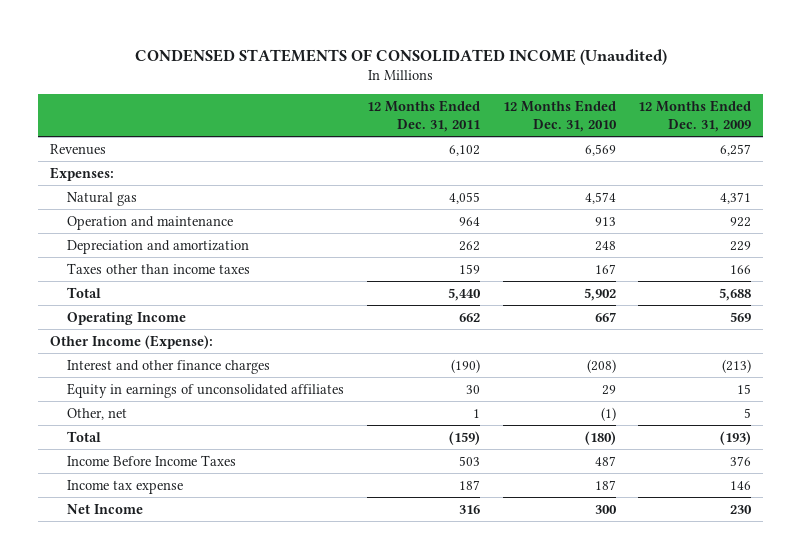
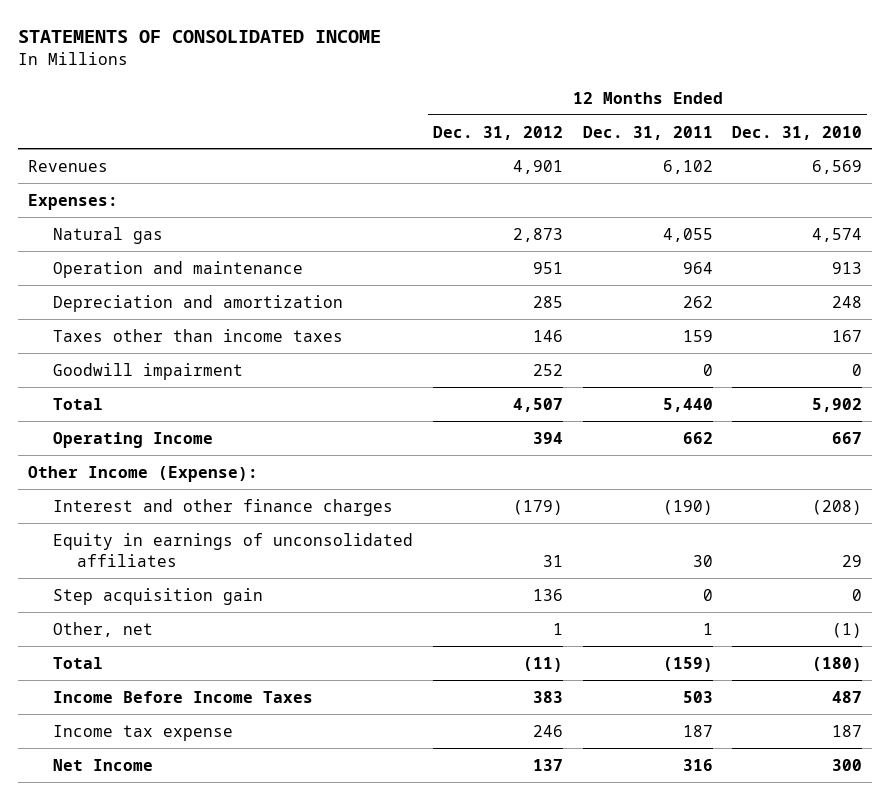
[134,48,667,65] CONDENSED STATEMENTS OF CONSOLIDATED INCOME (Unaudited) -> [18,30,382,44] STATEMENTS OF CONSOLIDATED INCOME
[638,100,752,132] 12 Months Ended Dec. 31, 2009 -> none
none -> [432,125,563,140] Dec. 31, 2012
none -> [52,362,243,380] Goodwill impairment
none -> [52,587,263,605] Step acquisition gain

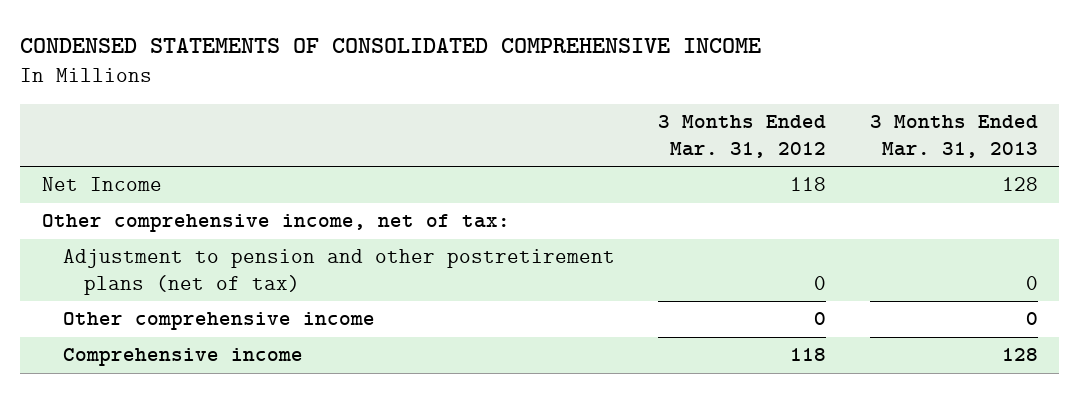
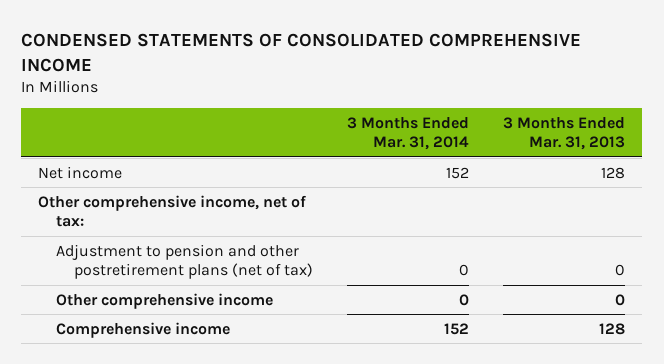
[658,115,827,158] 3 Months Ended Mar. 31, 2012 -> none
none -> [347,116,470,151] 3 Months Ended Mar. 31, 2014
[41,177,162,192] Net Income -> [38,165,123,179] Net income

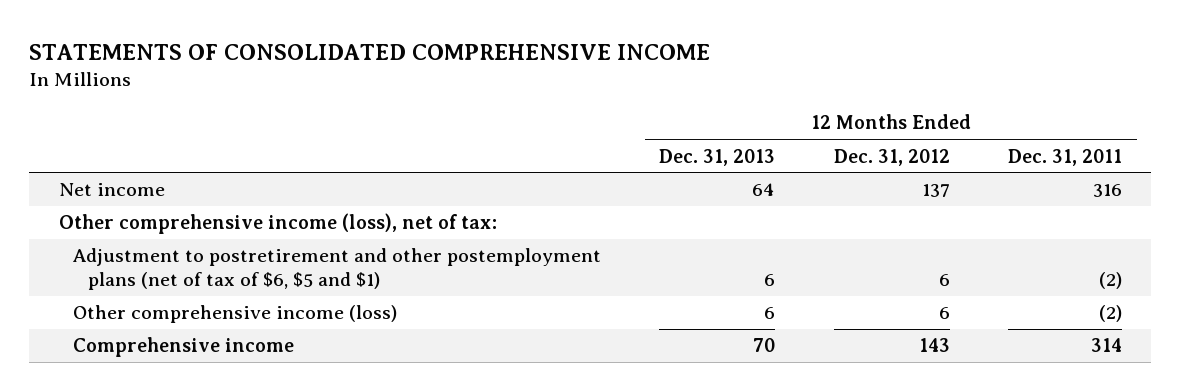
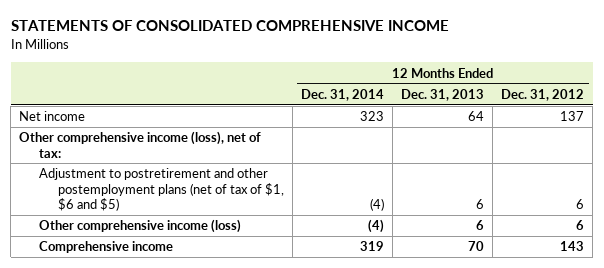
[1008,148,1123,166] Dec. 31, 2011 -> none
none -> [301,88,385,101] Dec. 31, 2014
[73,248,602,291] Adjustment to postretirement and other postemployment plans (net of tax of $6, $5 and $1) -> [38,168,285,211] Adjustment to postretirement and other postemployment plans (net of tax of $1, $6 and $5)

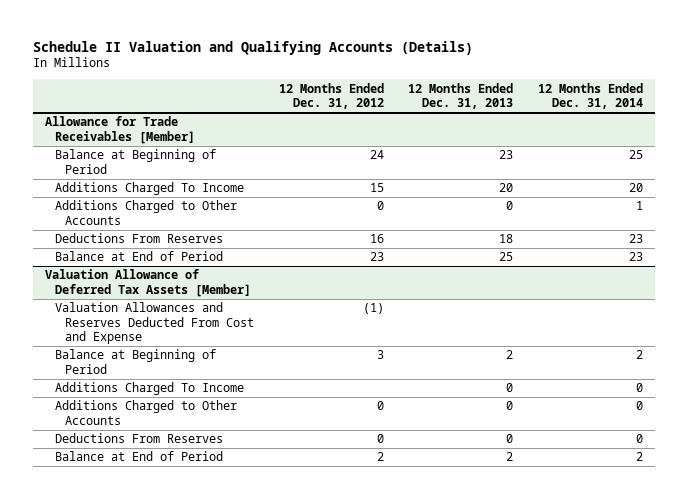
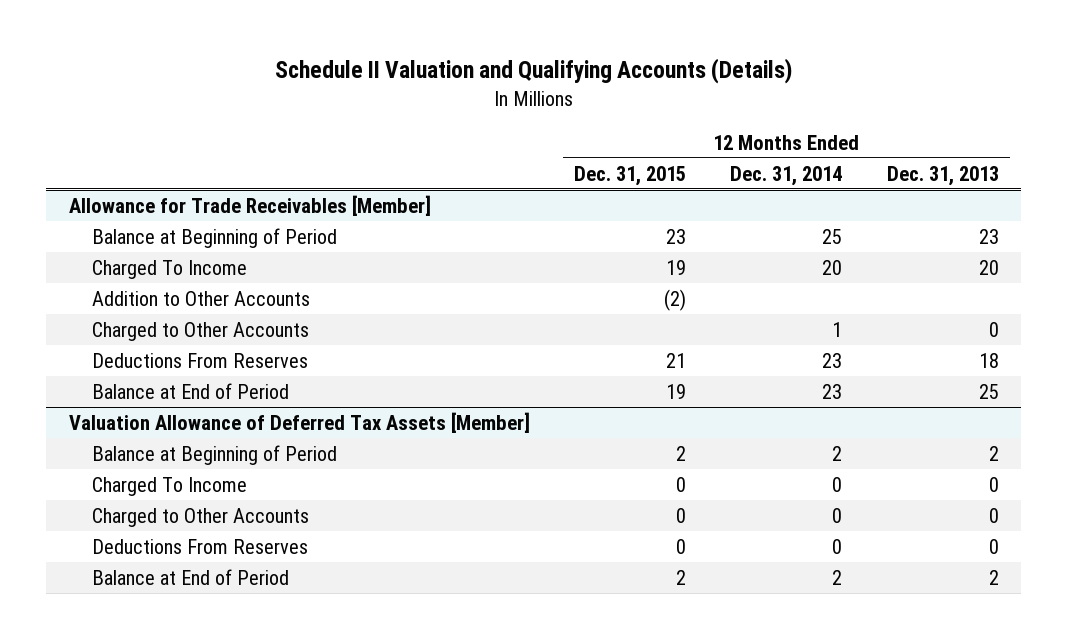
[278,82,384,110] 12 Months Ended Dec. 31, 2012 -> none
none -> [573,165,686,186] Dec. 31, 2015
[55,182,245,196] Additions Charged To Income -> [91,259,247,279] Charged To Income
none -> [91,290,310,306] Addition to Other Accounts
[55,200,238,225] Additions Charged to Other Accounts -> [91,321,309,341] Charged to Other Accounts
[55,302,255,345] Valuation Allowances and Reserves Deducted From Cost and Expense -> none
[55,382,245,396] Additions Charged To Income -> [91,476,247,496] Charged To Income
[55,400,238,425] Additions Charged to Other Accounts -> [91,507,309,527] Charged to Other Accounts

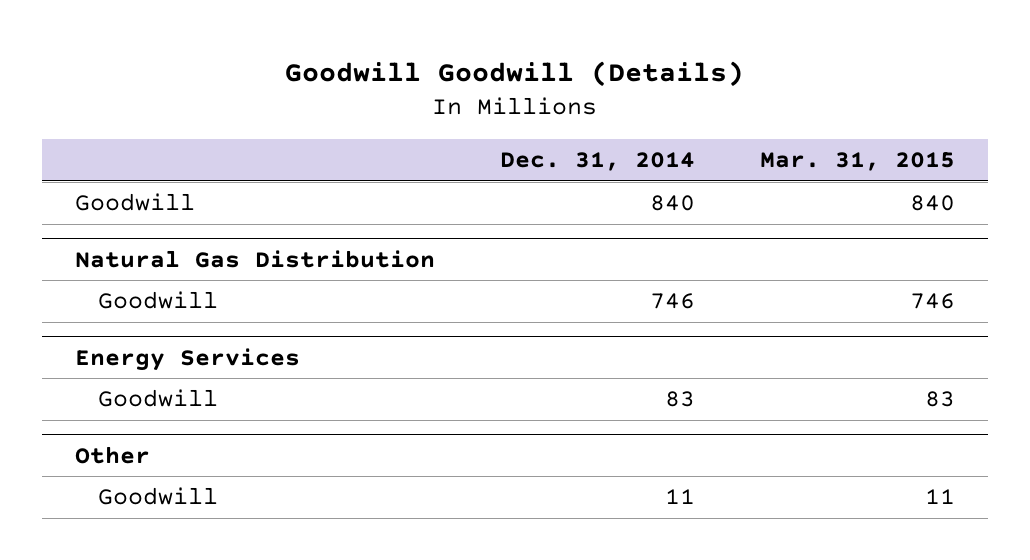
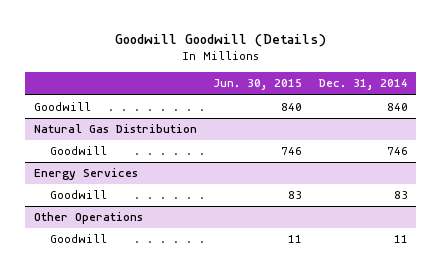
[760,152,956,172] Mar. 31, 2015 -> none
none -> [213,79,303,91] Jun. 30, 2015
[74,445,150,464] Other -> [33,212,143,225] Other Operations

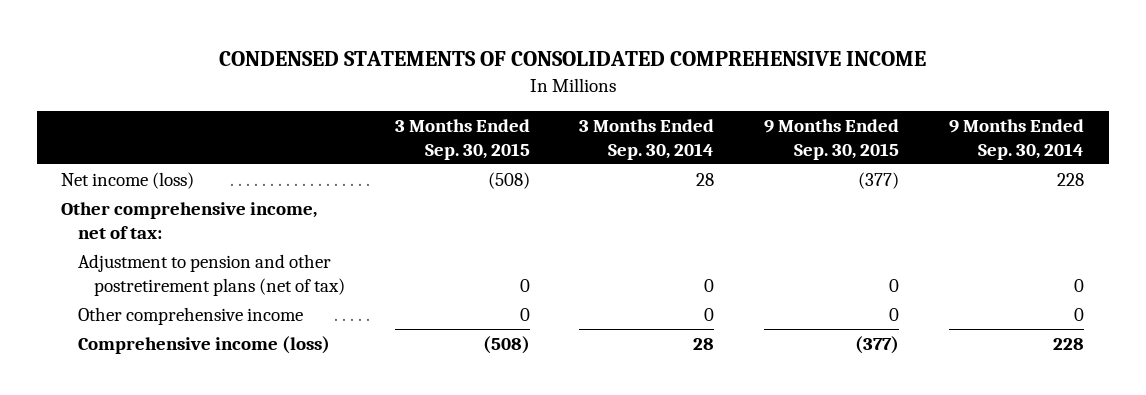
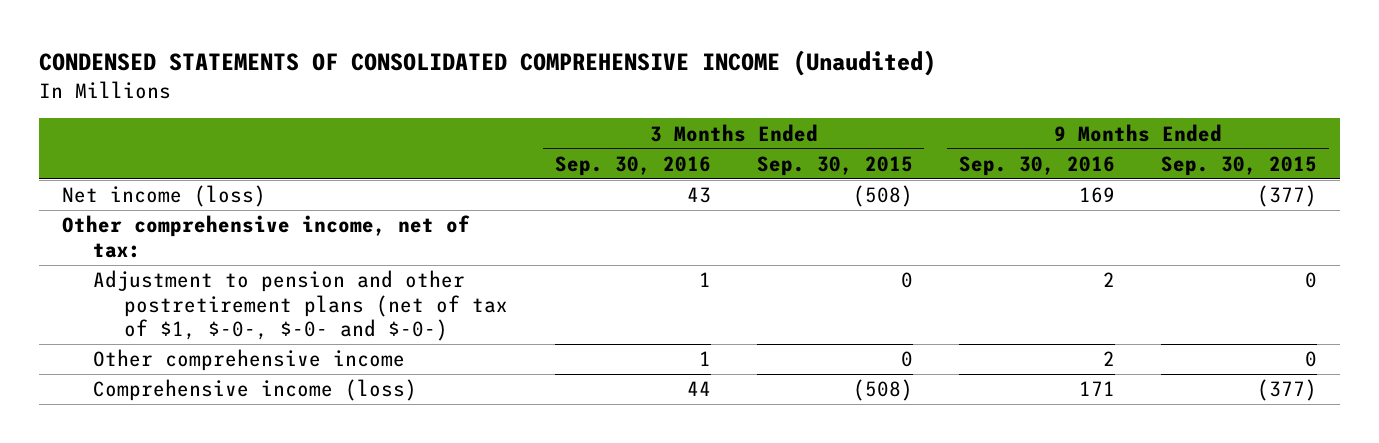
[218,51,926,67] CONDENSED STATEMENTS OF CONSOLIDATED COMPREHENSIVE INCOME -> [38,50,936,77] CONDENSED STATEMENTS OF CONSOLIDATED COMPREHENSIVE INCOME (Unaudited)
[579,119,715,160] 3 Months Ended Sep. 30, 2014 -> none
[949,119,1085,160] 9 Months Ended Sep. 30, 2014 -> none
none -> [554,155,711,176] Sep. 30, 2016
none -> [959,155,1116,176] Sep. 30, 2016
[77,254,345,296] Adjustment to pension and other postretirement plans (net of tax) -> [93,270,509,341] Adjustment to pension and other postretirement plans (net of tax of $1, $-0-, $-0- and $-0-)

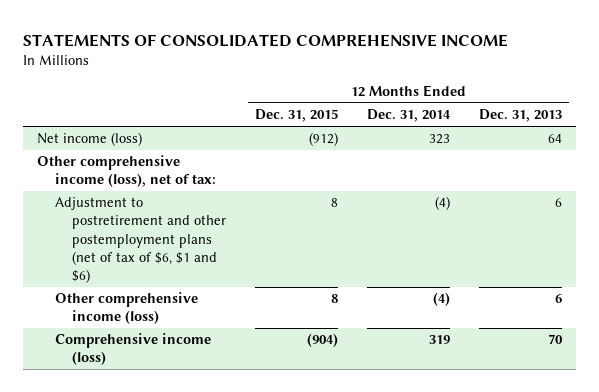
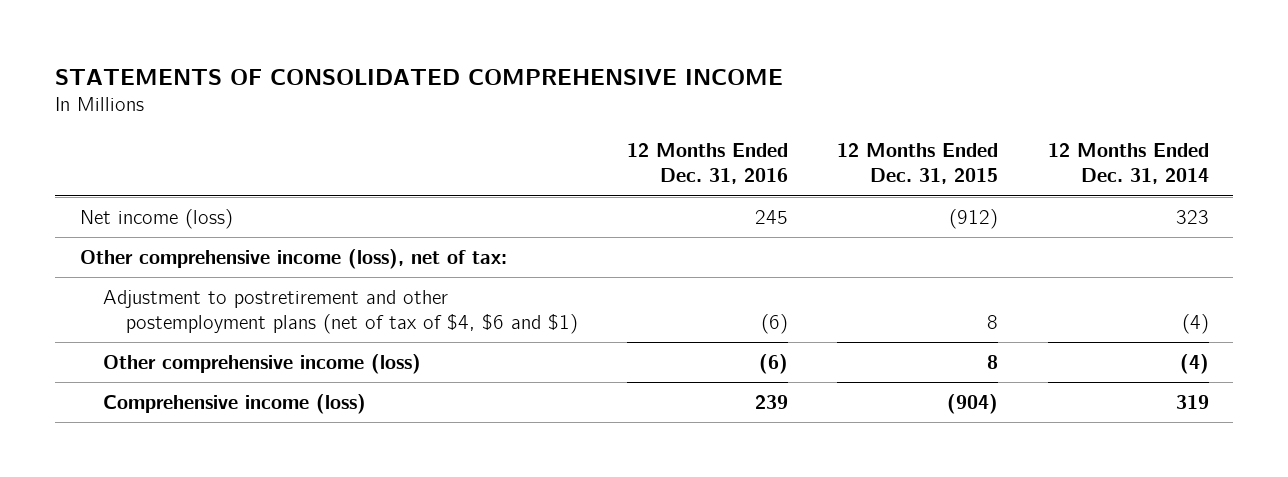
[478,109,562,123] Dec. 31, 2013 -> none
none -> [627,143,789,185] 12 Months Ended Dec. 31, 2016
[54,197,227,284] Adjustment to postretirement and other postemployment plans (net of tax of $6, $1 and $6) -> [103,289,579,334] Adjustment to postretirement and other postemployment plans (net of tax of $4, $6 and $1)

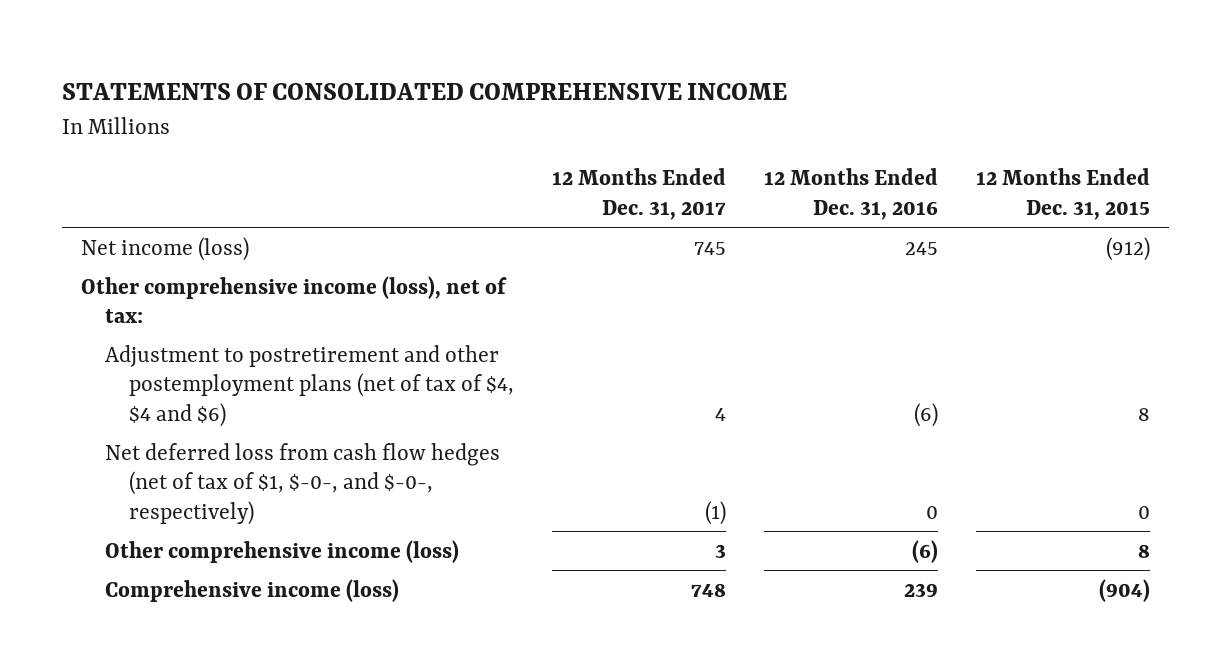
[1047,143,1209,185] 12 Months Ended Dec. 31, 2014 -> none
none -> [551,168,726,220] 12 Months Ended Dec. 31, 2017
[103,289,579,334] Adjustment to postretirement and other postemployment plans (net of tax of $4, $6 and $1) -> [104,344,514,427] Adjustment to postretirement and other postemployment plans (net of tax of $4, $4 and $6)
none -> [104,442,500,525] Net deferred loss from cash flow hedges (net of tax of $1, $-0-, and $-0-, respectively)

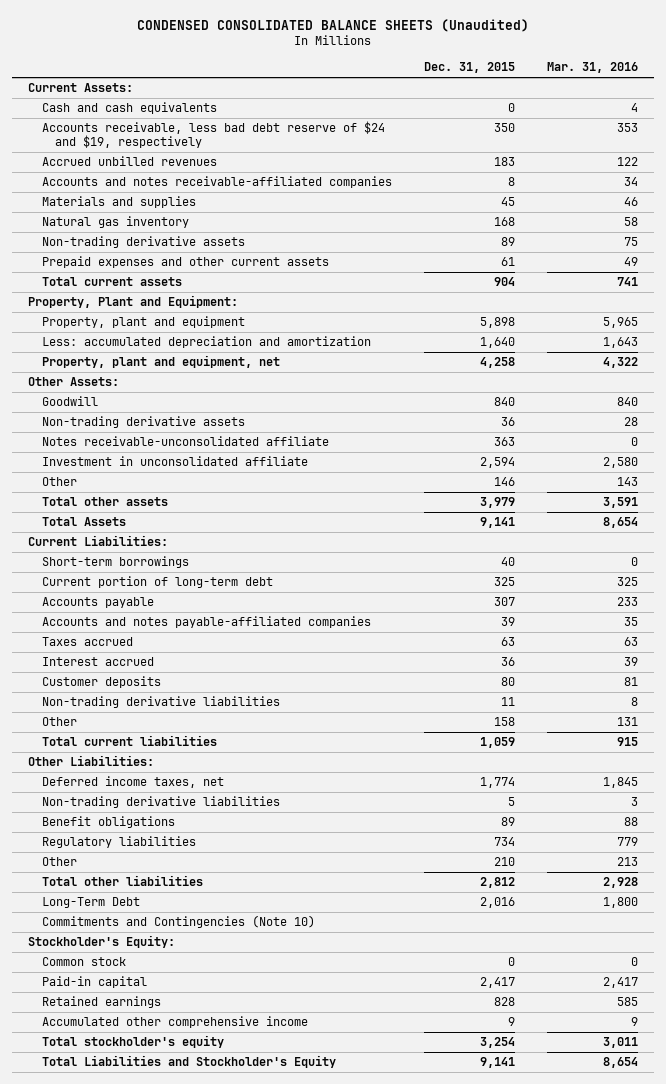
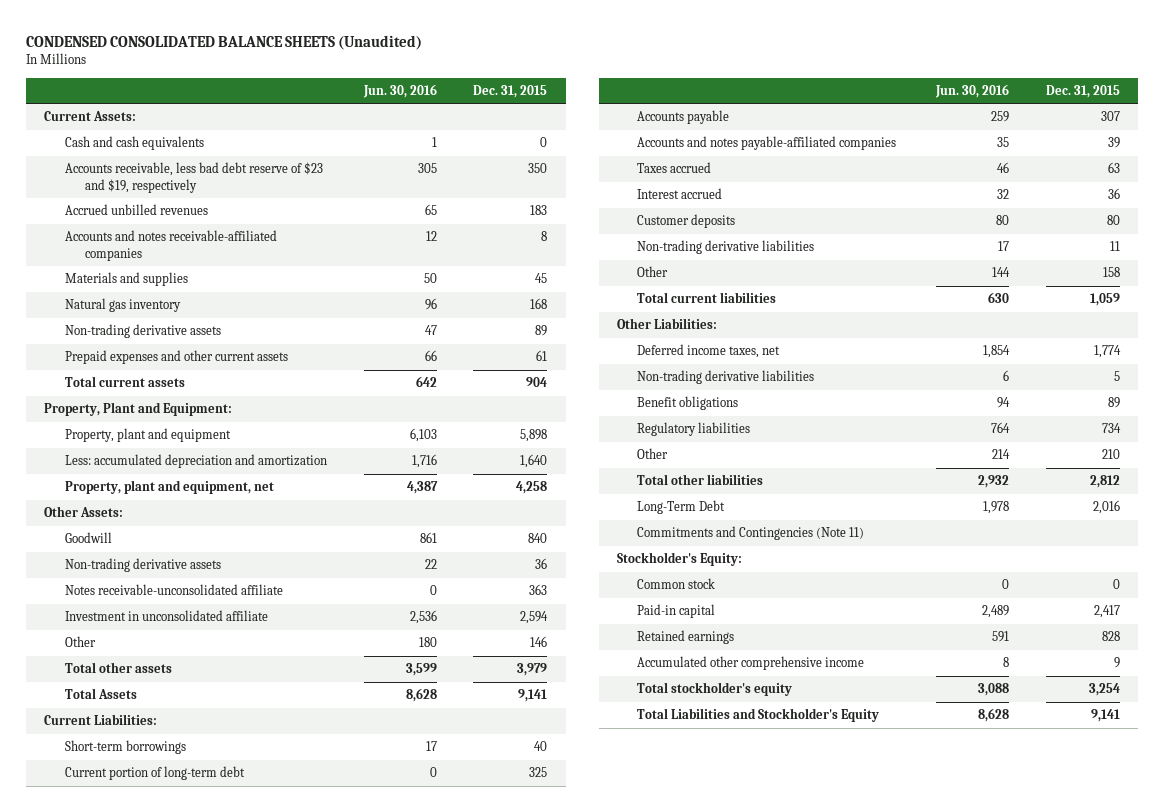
[546,61,638,73] Mar. 31, 2016 -> none
none -> [362,83,437,98] Jun. 30, 2016
[41,121,385,148] Accounts receivable, less bad debt reserve of $24 and $19, respectively -> [64,162,323,193] Accounts receivable, less bad debt reserve of $23 and $19, respectively
[41,915,315,929] Commitments and Contingencies (Note 10) -> [637,526,865,541] Commitments and Contingencies (Note 11)

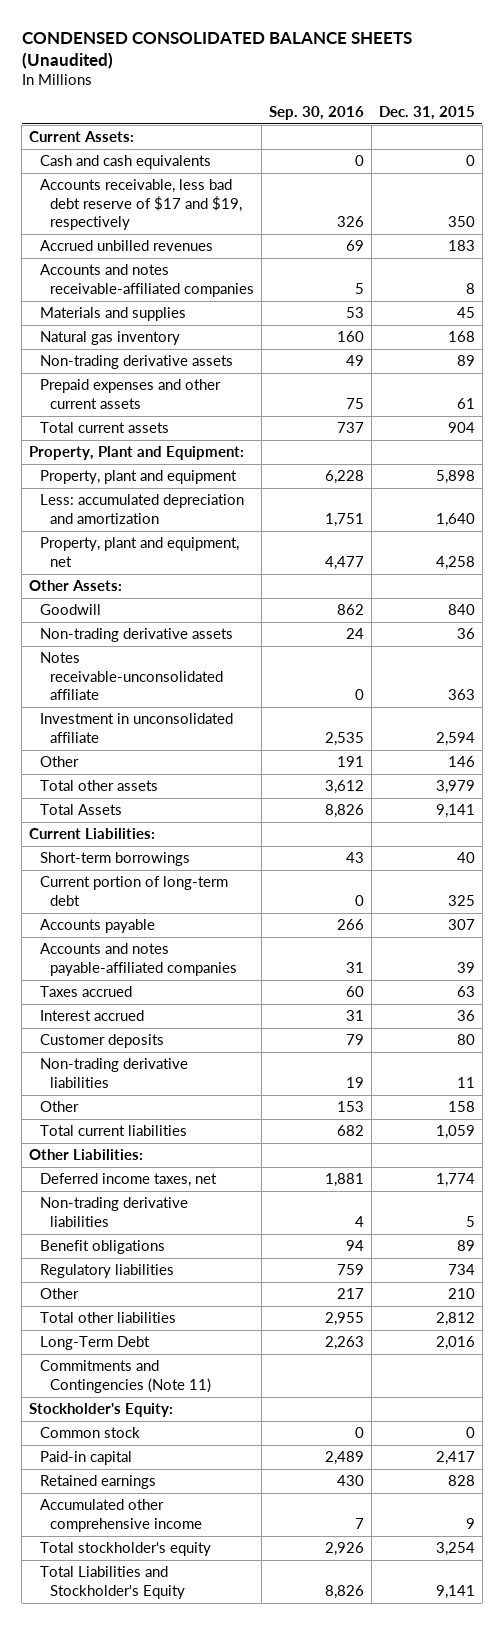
[362,83,437,98] Jun. 30, 2016 -> none
none -> [268,105,364,120] Sep. 30, 2016
[64,162,323,193] Accounts receivable, less bad debt reserve of $23 and $19, respectively -> [39,179,243,231] Accounts receivable, less bad debt reserve of $17 and $19, respectively

